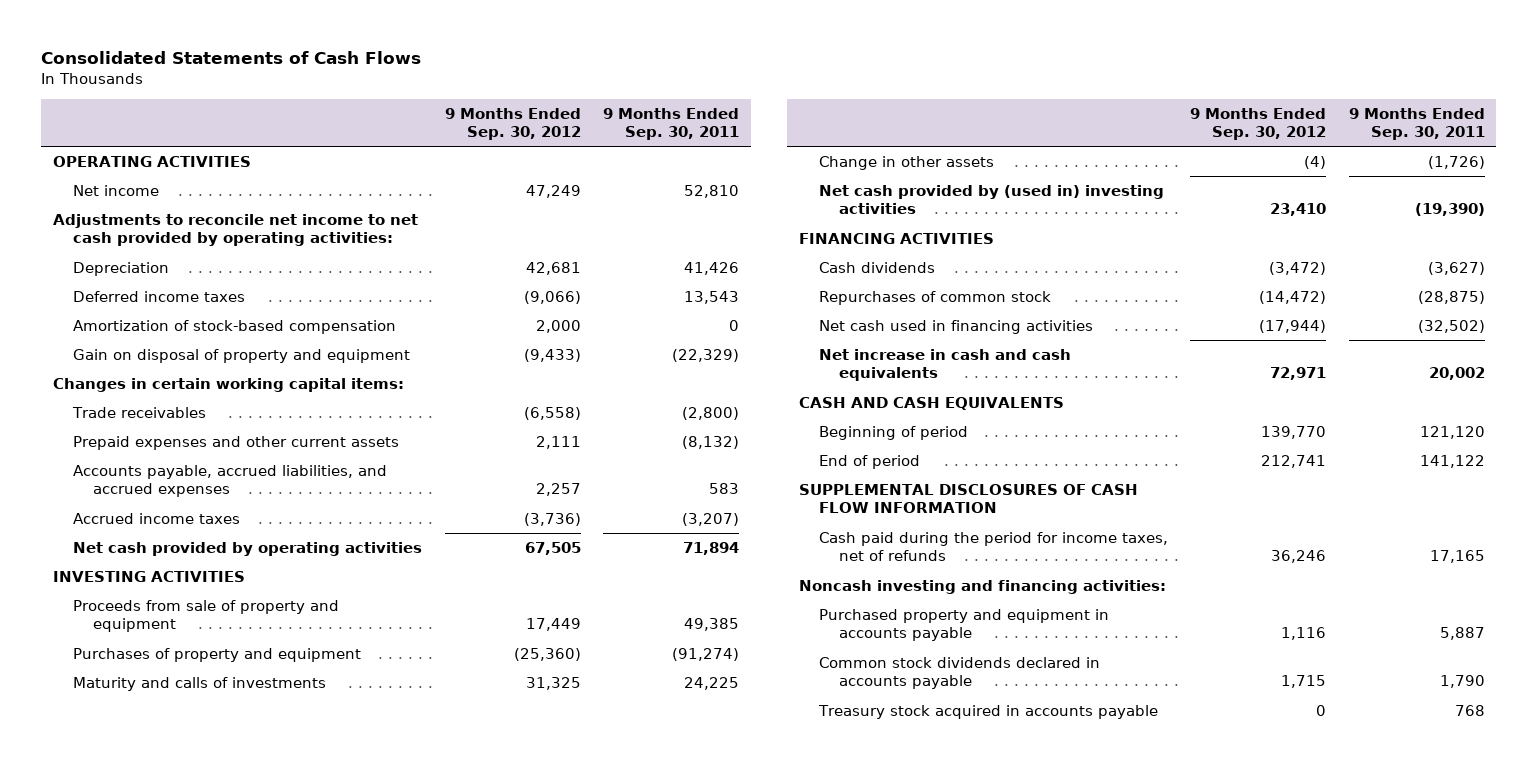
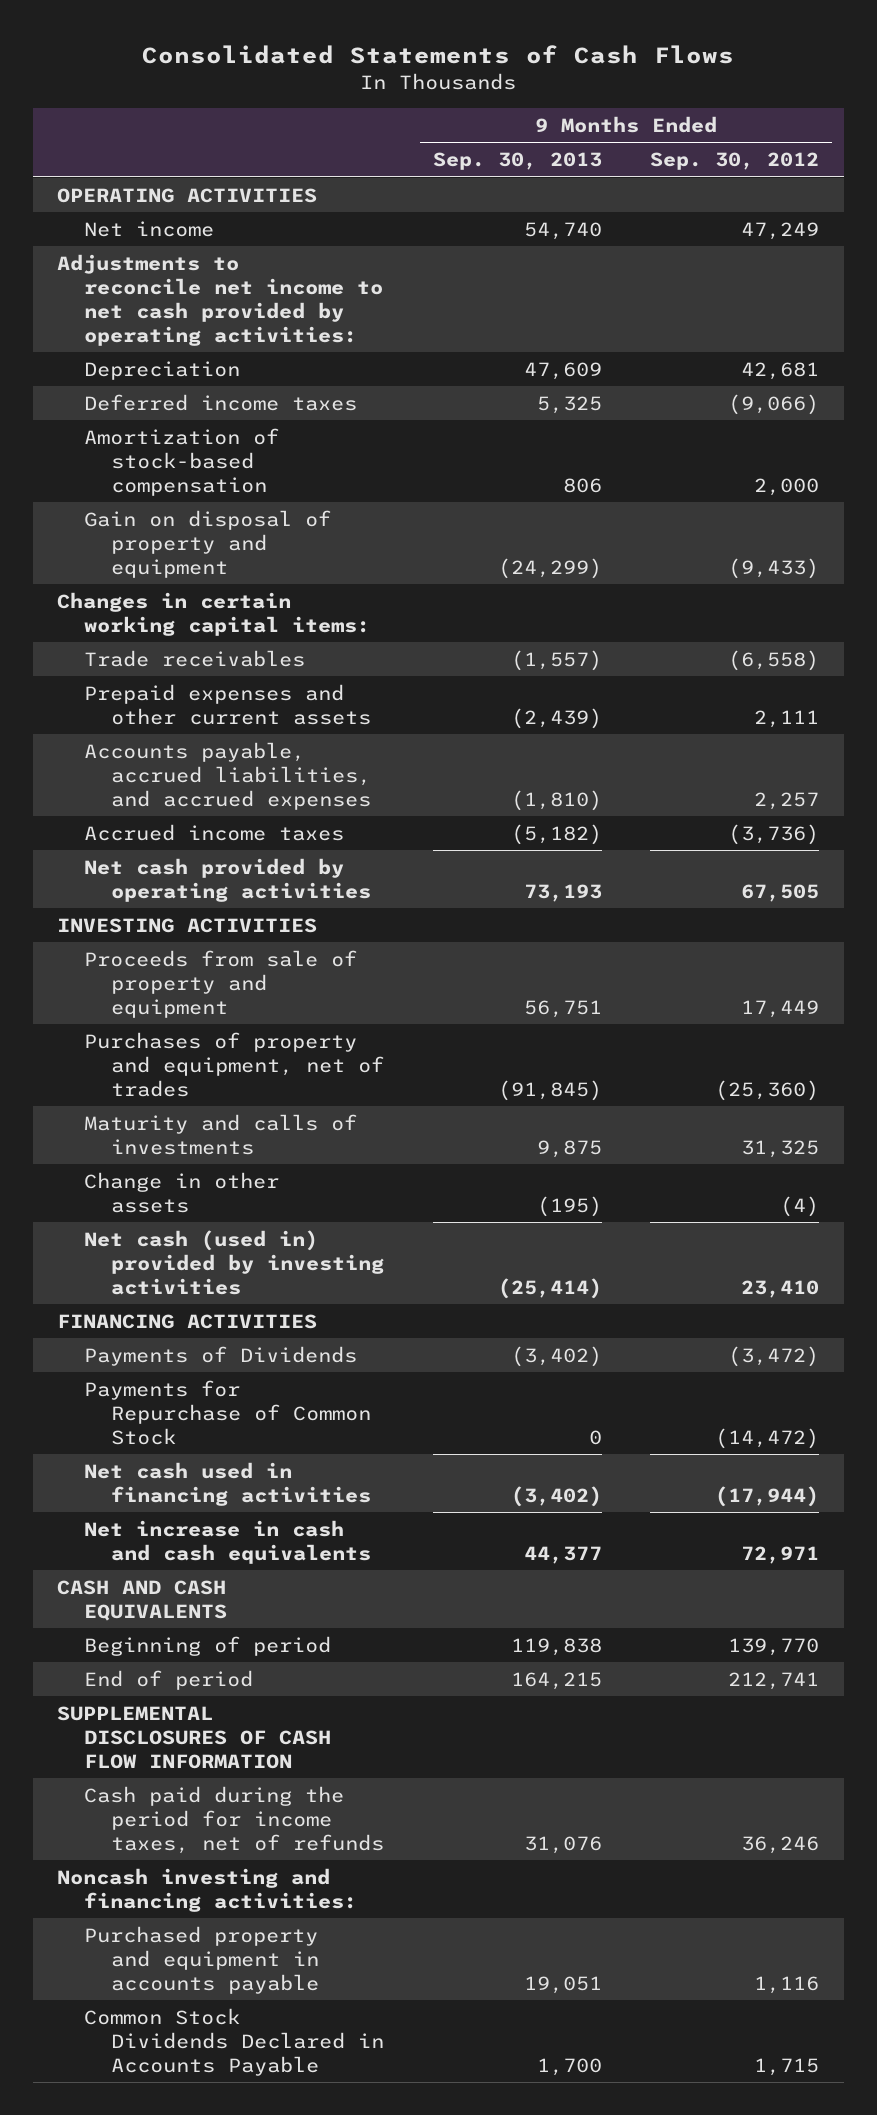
[603,107,740,141] 9 Months Ended Sep. 30, 2011 -> none
none -> [432,152,602,171] Sep. 30, 2013
[73,647,362,662] Purchases of property and equipment -> [83,1031,384,1097] Purchases of property and equipment, net of trades
[818,184,1164,215] Net cash provided by (used in) investing activities -> [83,1229,384,1295] Net cash (used in) provided by investing activities
[818,261,935,273] Cash dividends -> [83,1345,357,1366] Payments of Dividends
[818,290,1051,305] Repurchases of common stock -> [83,1379,371,1445] Payments for Repurchase of Common Stock
[817,704,1158,719] Treasury stock acquired in accounts payable -> none
[818,656,1100,690] Common stock dividends declared in accounts payable -> [83,2007,384,2076] Common Stock Dividends Declared in Accounts Payable

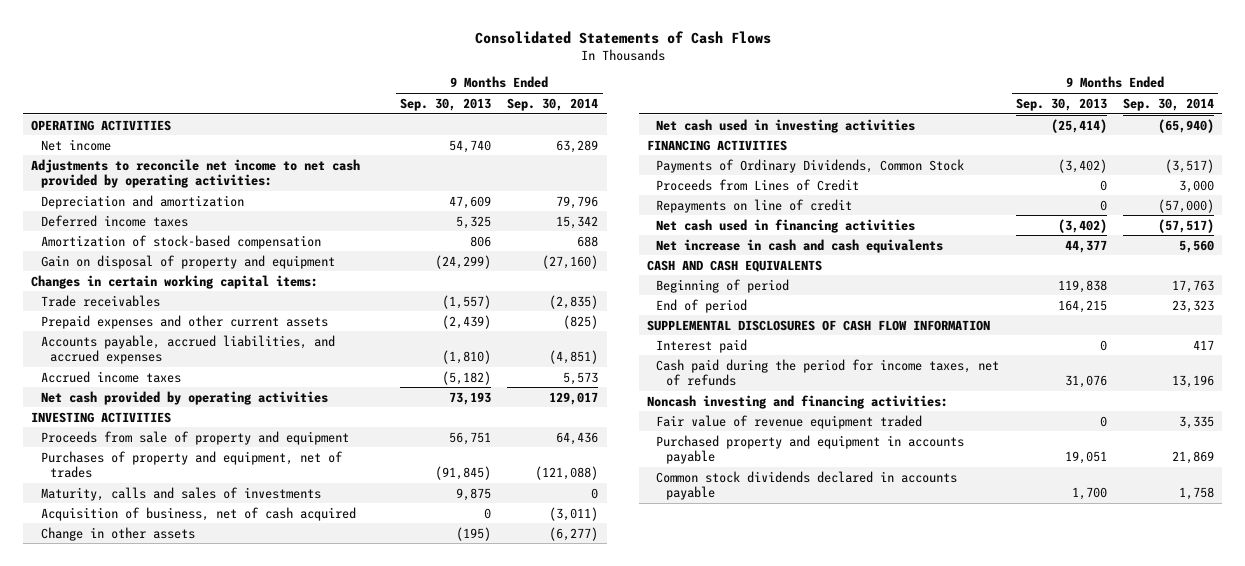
[650,152,820,171] Sep. 30, 2012 -> none
none -> [507,97,599,111] Sep. 30, 2014
[83,360,240,380] Depreciation -> [40,194,244,209] Depreciation and amortization
[83,1113,357,1155] Maturity and calls of investments -> [40,486,321,501] Maturity, calls and sales of investments
none -> [40,506,356,521] Acquisition of business, net of cash acquired
[83,1229,384,1295] Net cash (used in) provided by investing activities -> [656,118,916,133] Net cash used in investing activities
[83,1379,371,1445] Payments for Repurchase of Common Stock -> none
[83,1345,357,1366] Payments of Dividends -> [656,158,965,173] Payments of Ordinary Dividends, Common Stock
none -> [656,178,860,191] Proceeds from Lines of Credit
none -> [656,198,853,213] Repayments on line of credit
none -> [656,338,748,353] Interest paid
none -> [656,414,923,429] Fair value of revenue equipment traded
[83,2007,384,2076] Common Stock Dividends Declared in Accounts Payable -> [656,470,958,500] Common stock dividends declared in accounts payable

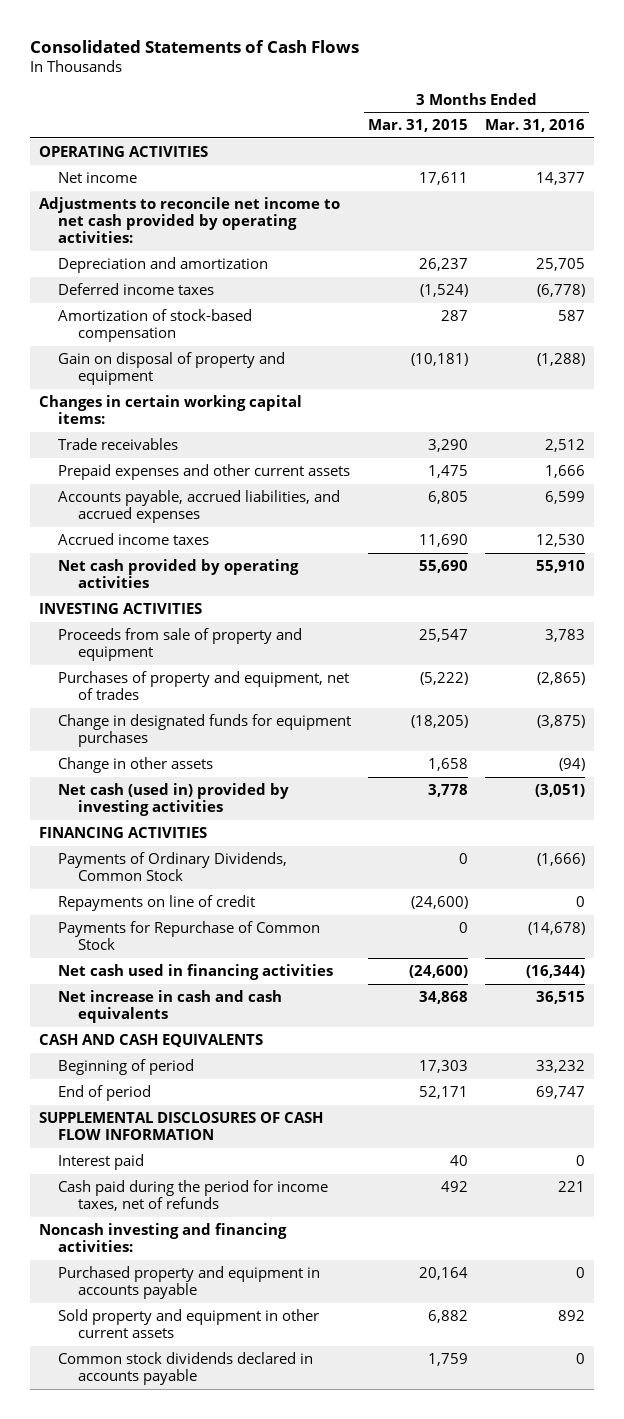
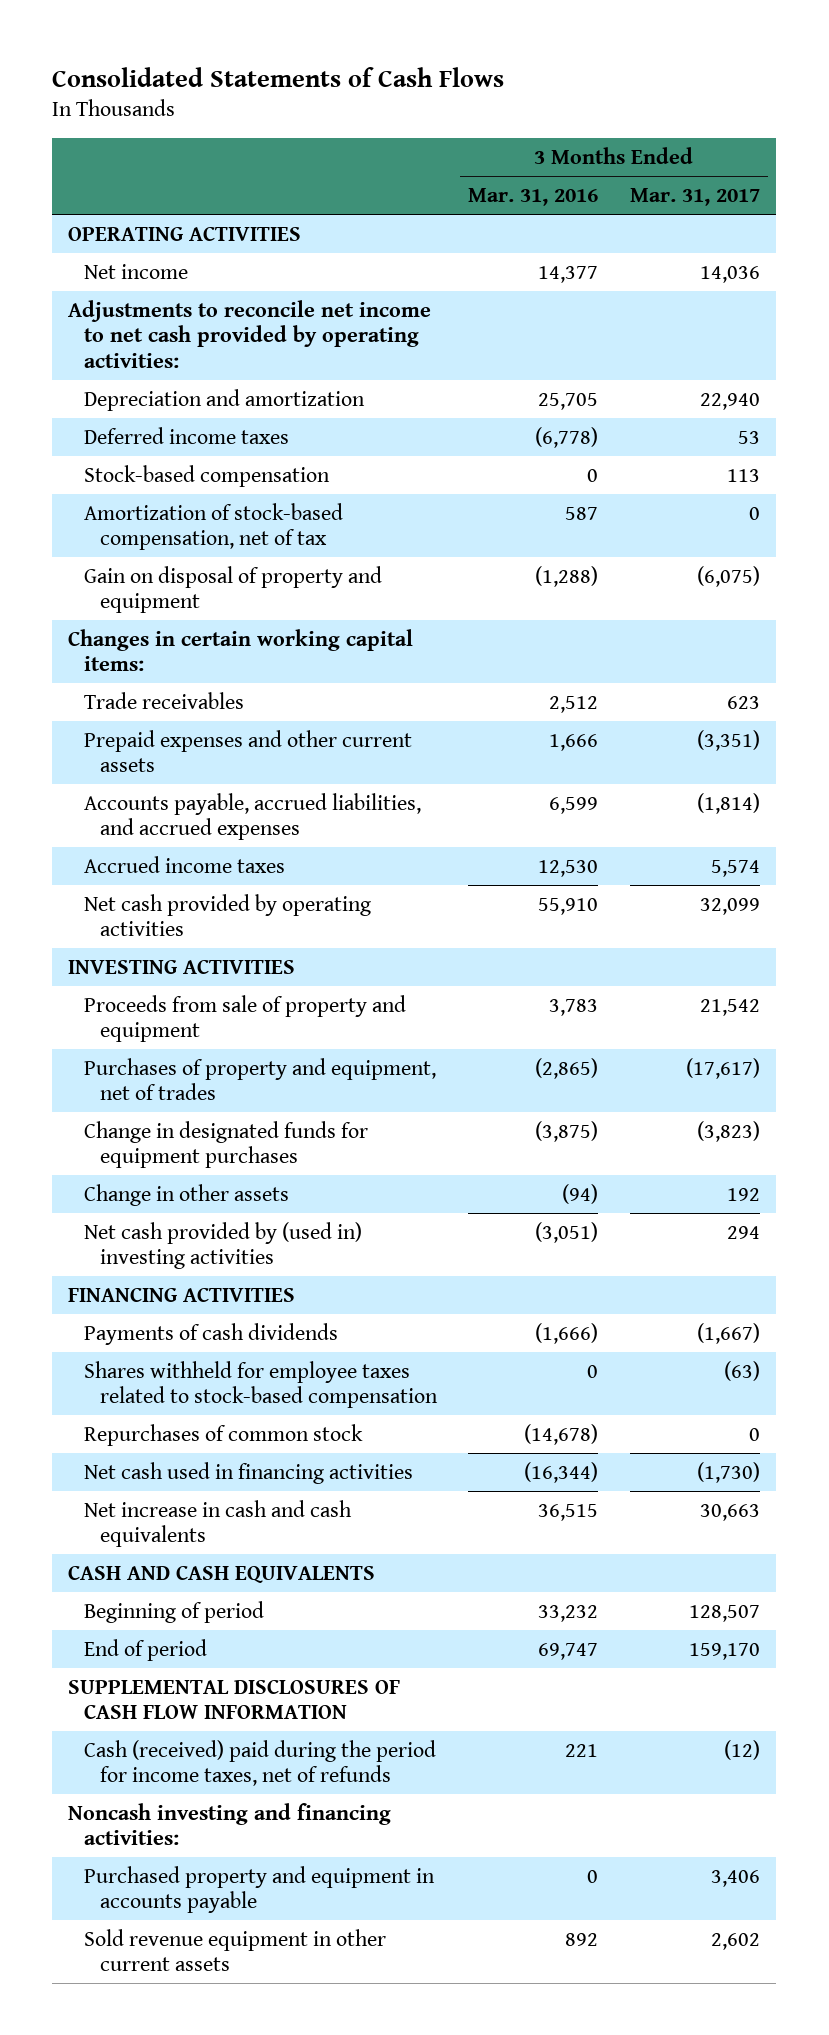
[368,119,469,133] Mar. 31, 2015 -> none
none -> [630,187,761,206] Mar. 31, 2017
none -> [83,464,330,487] Stock-based compensation
[58,308,253,342] Amortization of stock-based compensation -> [83,502,343,551] Amortization of stock-based compensation, net of tax
[58,782,290,816] Net cash (used in) provided by investing activities -> [83,1221,362,1270] Net cash provided by (used in) investing activities
[58,894,256,911] Repayments on line of credit -> none
[58,851,288,881] Payments of Ordinary Dividends, Common Stock -> [83,1322,338,1345] Payments of cash dividends
none -> [83,1360,438,1409] Shares withheld for employee taxes related to stock-based compensation
[58,920,321,950] Payments for Repurchase of Common Stock -> [83,1423,363,1446] Repurchases of common stock
[58,1153,145,1170] Interest paid -> none
[58,1179,329,1211] Cash paid during the period for income taxes, net of refunds -> [83,1739,436,1787] Cash (received) paid during the period for income taxes, net of refunds
[58,1351,314,1385] Common stock dividends declared in accounts payable -> none
[58,1308,320,1338] Sold property and equipment in other current assets -> [83,1928,386,1972] Sold revenue equipment in other current assets

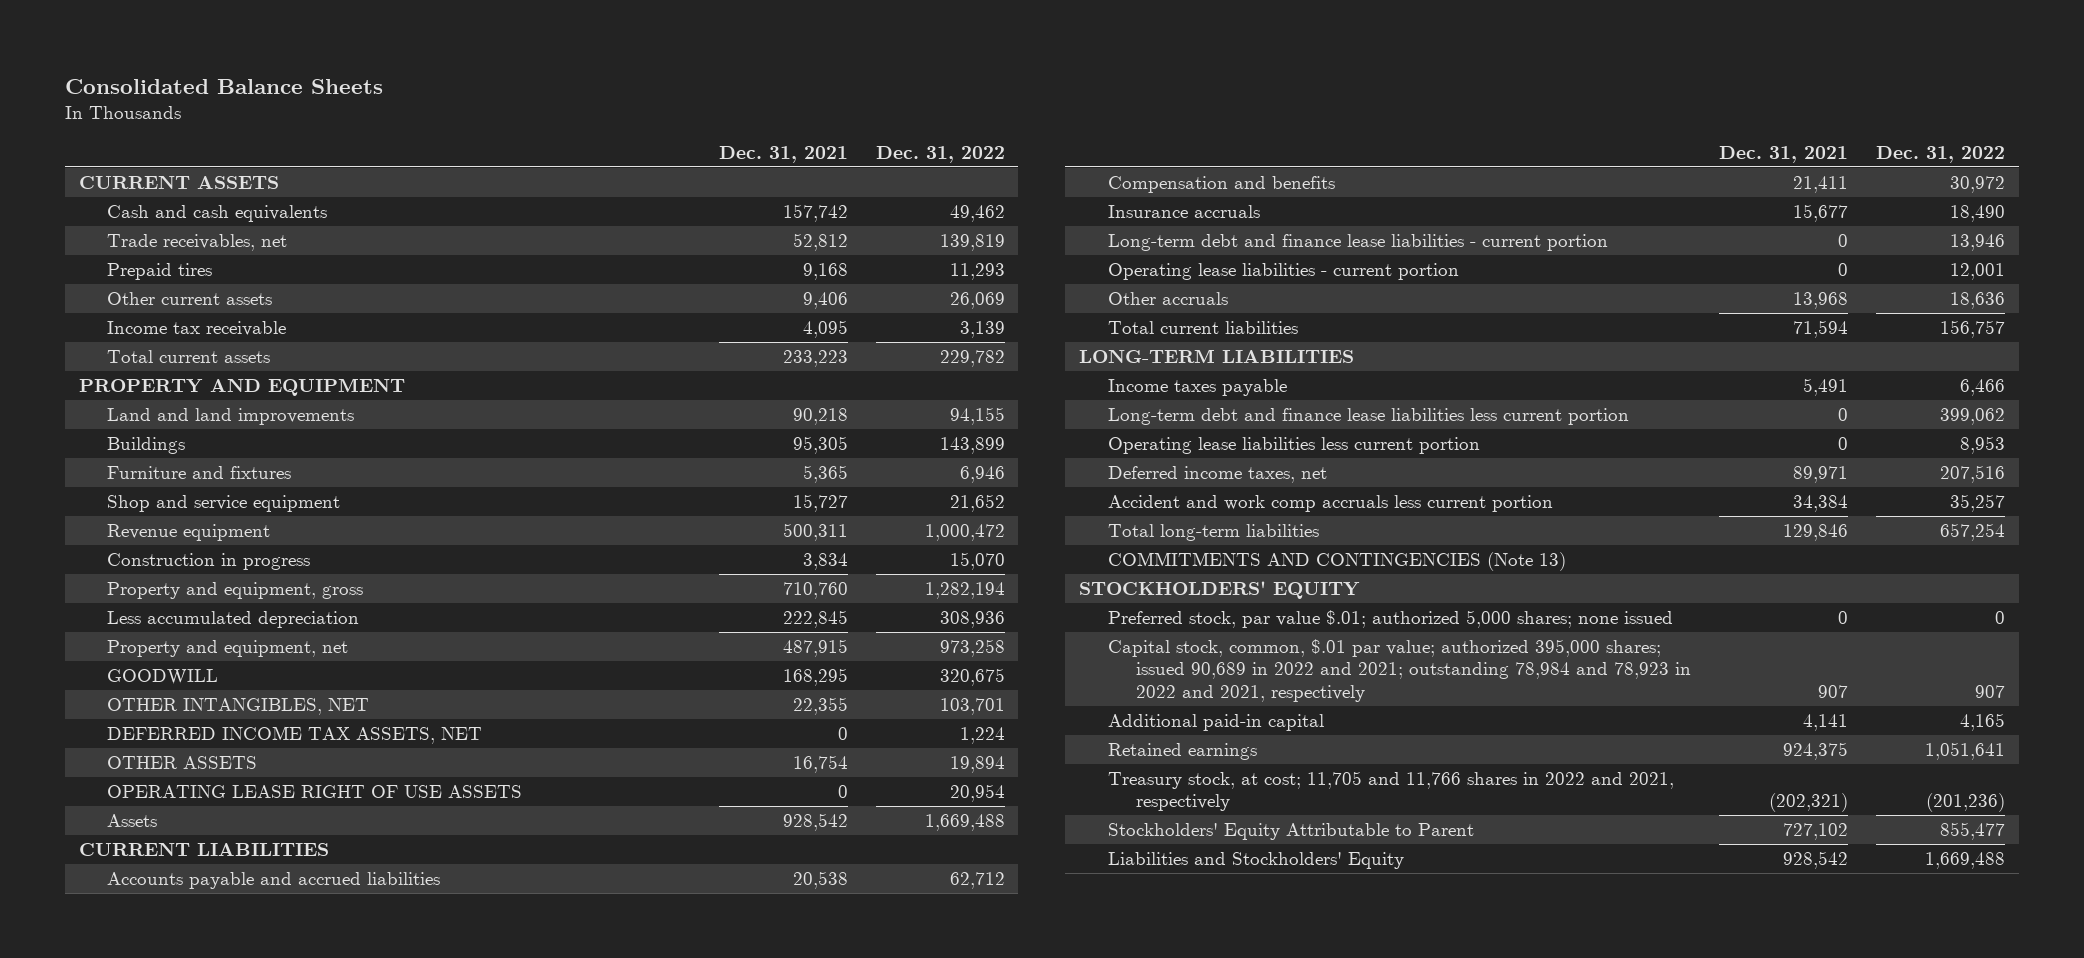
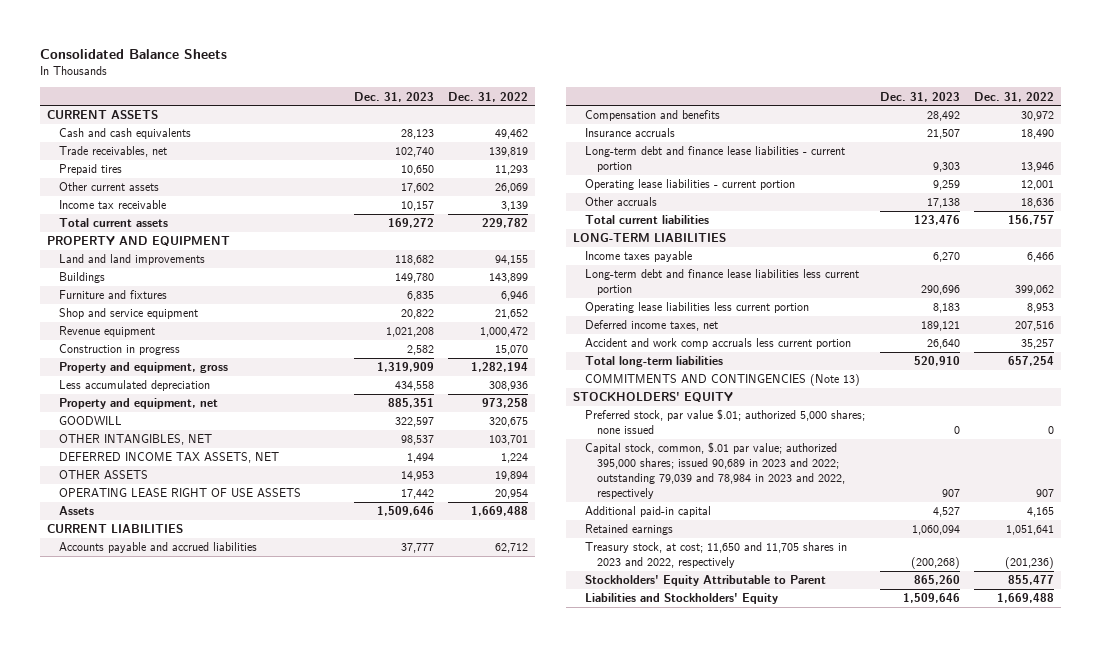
[718,145,848,163] Dec. 31, 2021 -> none
none -> [353,91,434,102] Dec. 31, 2023
[1107,638,1692,703] Capital stock, common, $.01 par value; authorized 395,000 shares; issued 90,689 in 2022 and 2021; outstanding 78,984 and 78,923 in 2022 and 2021, respectively -> [585,442,846,500] Capital stock, common, $.01 par value; authorized 395,000 shares; issued 90,689 in 2023 and 2022; outstanding 79,039 and 78,984 in 2023 and 2022, respectively
[1107,770,1674,812] Treasury stock, at cost; 11,705 and 11,766 shares in 2022 and 2021, respectively -> [585,542,848,569] Treasury stock, at cost; 11,650 and 11,705 shares in 2023 and 2022, respectively

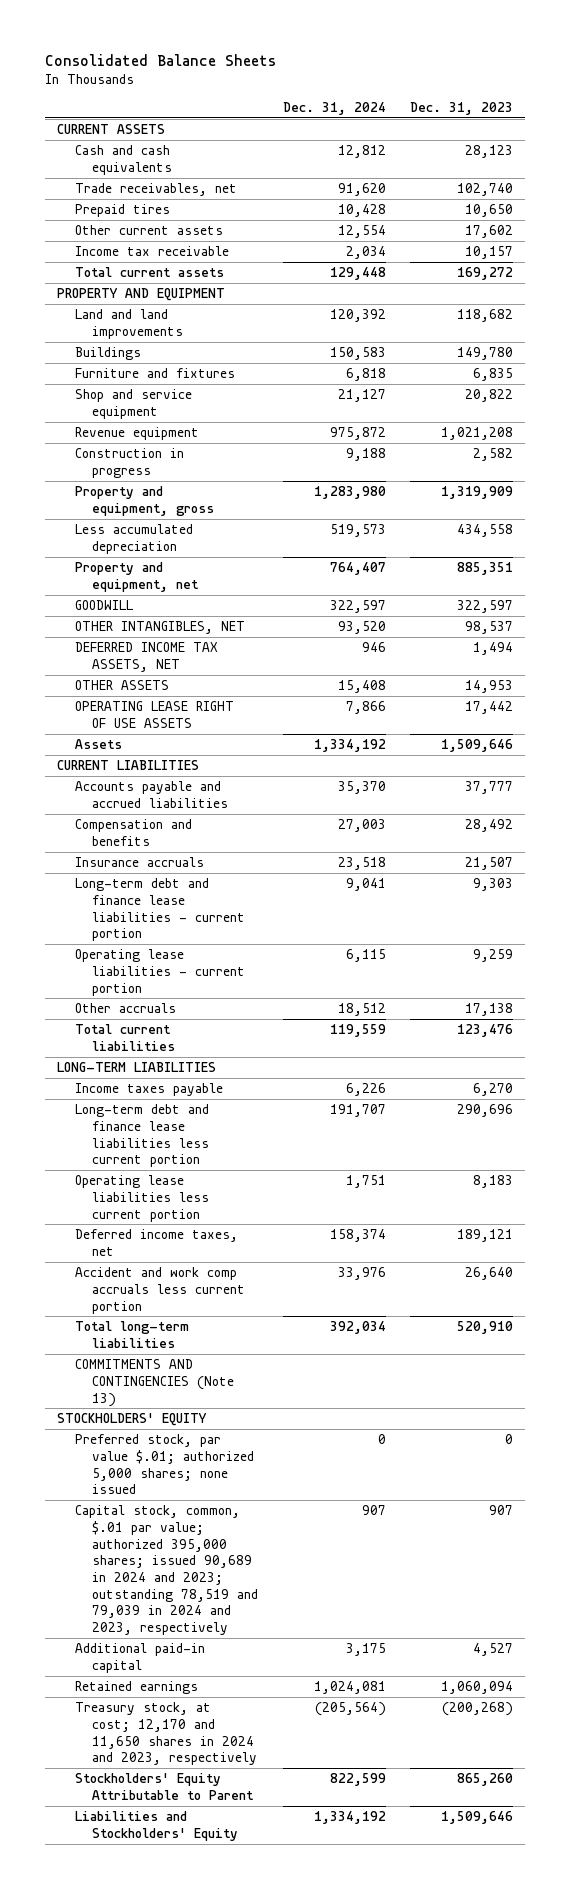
[447,91,528,102] Dec. 31, 2022 -> none
none -> [282,102,386,116] Dec. 31, 2024
[585,442,846,500] Capital stock, common, $.01 par value; authorized 395,000 shares; issued 90,689 in 2023 and 2022; outstanding 79,039 and 78,984 in 2023 and 2022, respectively -> [74,1505,259,1636] Capital stock, common, $.01 par value; authorized 395,000 shares; issued 90,689 in 2024 and 2023; outstanding 78,519 and 79,039 in 2024 and 2023, respectively
[585,542,848,569] Treasury stock, at cost; 11,650 and 11,705 shares in 2023 and 2022, respectively -> [74,1702,258,1766] Treasury stock, at cost; 12,170 and 11,650 shares in 2024 and 2023, respectively

